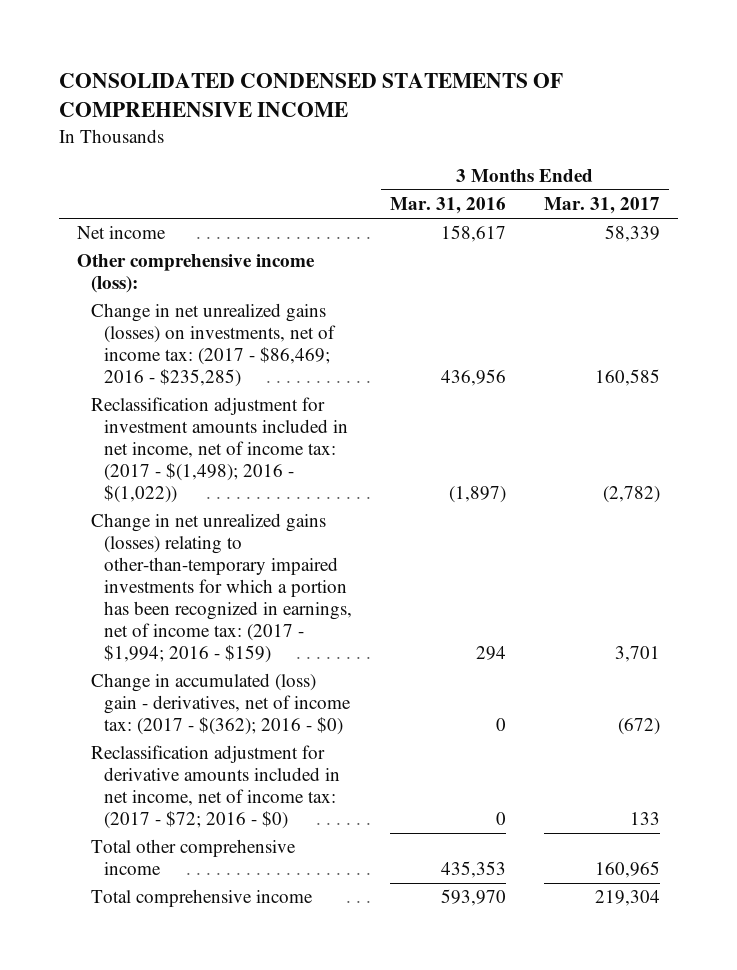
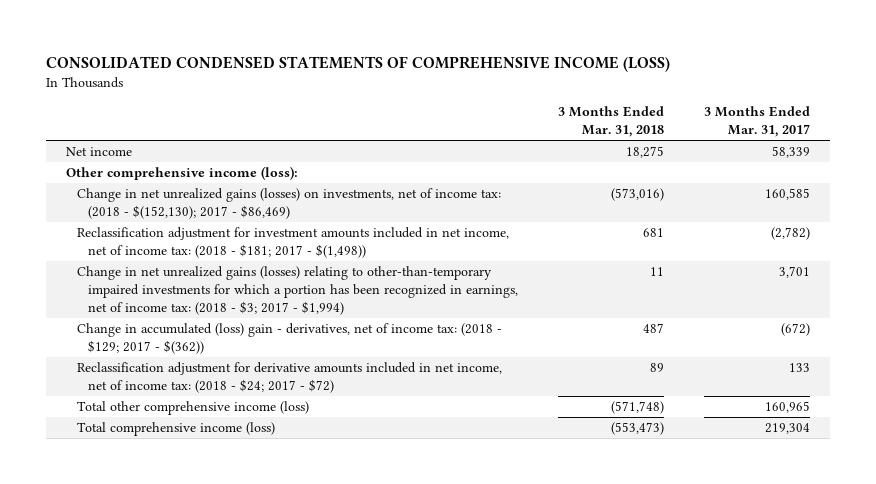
[58,72,563,118] CONSOLIDATED CONDENSED STATEMENTS OF COMPREHENSIVE INCOME -> [46,55,671,72] CONSOLIDATED CONDENSED STATEMENTS OF COMPREHENSIVE INCOME (LOSS)
[389,197,506,215] Mar. 31, 2016 -> none
none -> [557,106,664,138] 3 Months Ended Mar. 31, 2018
[90,303,337,388] Change in net unrealized gains (losses) on investments, net of income tax: (2017 - $86,469; 2016 - $235,285) -> [76,188,501,220] Change in net unrealized gains (losses) on investments, net of income tax: (2018 - $(152,130); 2017 - $86,469)
[90,397,349,504] Reclassification adjustment for investment amounts included in net income, net of income tax: (2017 - $(1,498); 2016 - $(1,022)) -> [76,227,509,259] Reclassification adjustment for investment amounts included in net income, net of income tax: (2018 - $181; 2017 - $(1,498))
[90,513,353,664] Change in net unrealized gains (losses) relating to other-than-temporary impaired investments for which a portion has been recognized in earnings, net of income tax: (2017 - $1,994; 2016 - $159) -> [76,266,519,316] Change in net unrealized gains (losses) relating to other-than-temporary impaired investments for which a portion has been recognized in earnings, net of income tax: (2018 - $3; 2017 - $1,994)
[90,673,352,736] Change in accumulated (loss) gain - derivatives, net of income tax: (2017 - $(362); 2016 - $0) -> [76,323,502,355] Change in accumulated (loss) gain - derivatives, net of income tax: (2018 - $129; 2017 - $(362))
[90,745,341,830] Reclassification adjustment for derivative amounts included in net income, net of income tax: (2017 - $72; 2016 - $0) -> [76,362,502,394] Reclassification adjustment for derivative amounts included in net income, net of income tax: (2018 - $24; 2017 - $72)
[90,839,296,876] Total other comprehensive income -> [76,401,309,416] Total other comprehensive income (loss)
[90,889,313,908] Total comprehensive income -> [76,422,275,437] Total comprehensive income (loss)

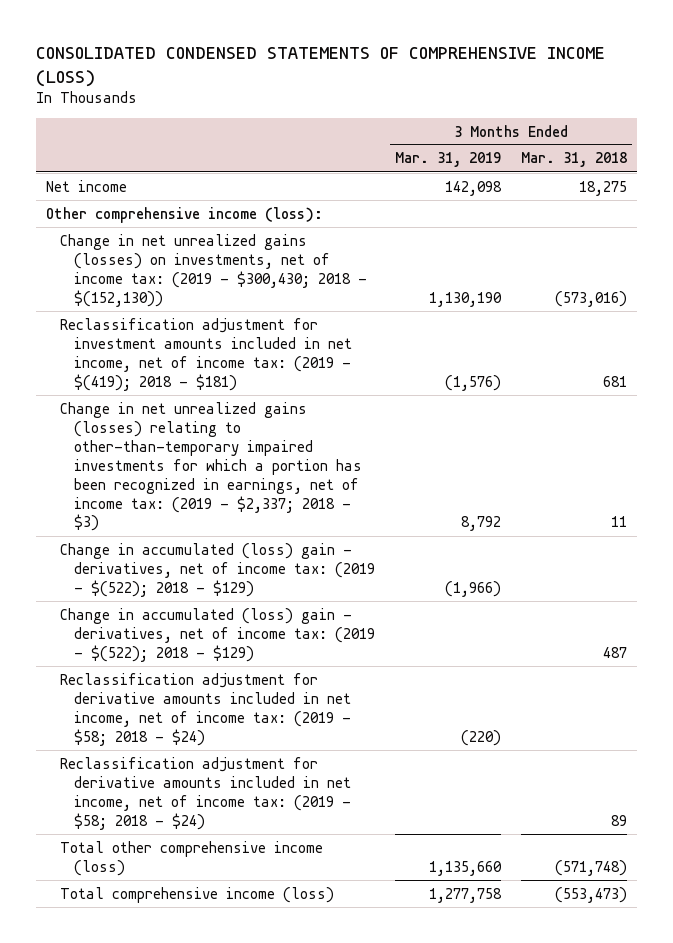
[703,106,810,138] 3 Months Ended Mar. 31, 2017 -> none
none -> [395,152,502,168] Mar. 31, 2019
[76,188,501,220] Change in net unrealized gains (losses) on investments, net of income tax: (2018 - $(152,130); 2017 - $86,469) -> [59,233,368,307] Change in net unrealized gains (losses) on investments, net of income tax: (2019 - $300,430; 2018 - $(152,130))
[76,227,509,259] Reclassification adjustment for investment amounts included in net income, net of income tax: (2018 - $181; 2017 - $(1,498)) -> [59,317,353,391] Reclassification adjustment for investment amounts included in net income, net of income tax: (2019 - $(419); 2018 - $181)
[76,266,519,316] Change in net unrealized gains (losses) relating to other-than-temporary impaired investments for which a portion has been recognized in earnings, net of income tax: (2018 - $3; 2017 - $1,994) -> [59,401,363,532] Change in net unrealized gains (losses) relating to other-than-temporary impaired investments for which a portion has been recognized in earnings, net of income tax: (2019 - $2,337; 2018 - $3)
none -> [59,542,376,597] Change in accumulated (loss) gain - derivatives, net of income tax: (2019 - $(522); 2018 - $129)
[76,323,502,355] Change in accumulated (loss) gain - derivatives, net of income tax: (2018 - $129; 2017 - $(362)) -> [59,607,376,662] Change in accumulated (loss) gain - derivatives, net of income tax: (2019 - $(522); 2018 - $129)
none -> [59,672,352,746] Reclassification adjustment for derivative amounts included in net income, net of income tax: (2019 - $58; 2018 - $24)
[76,362,502,394] Reclassification adjustment for derivative amounts included in net income, net of income tax: (2018 - $24; 2017 - $72) -> [59,756,352,830] Reclassification adjustment for derivative amounts included in net income, net of income tax: (2019 - $58; 2018 - $24)

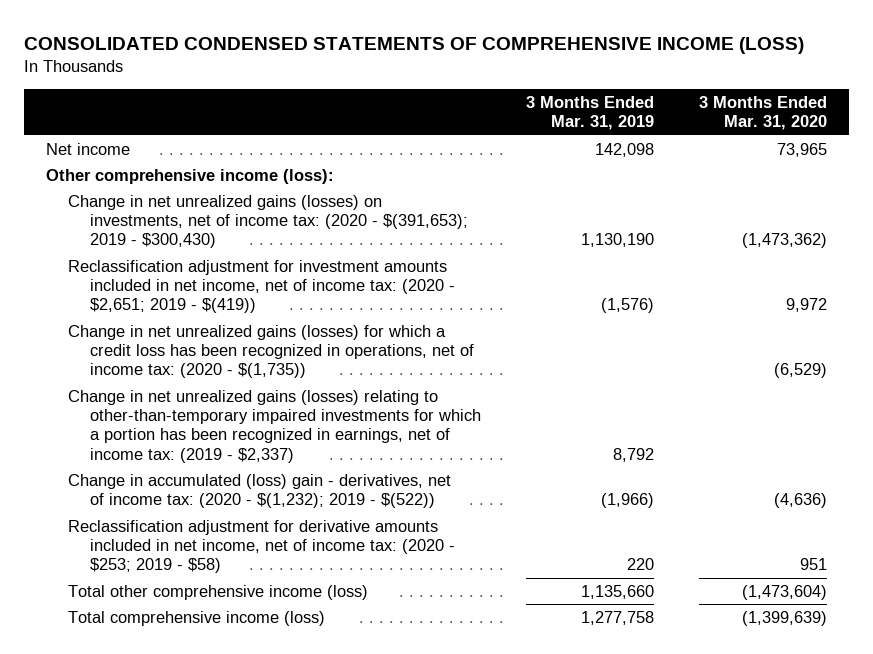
[521,152,628,168] Mar. 31, 2018 -> none
none -> [698,95,827,131] 3 Months Ended Mar. 31, 2020
[59,607,376,662] Change in accumulated (loss) gain - derivatives, net of income tax: (2019 - $(522); 2018 - $129) -> none
[59,756,352,830] Reclassification adjustment for derivative amounts included in net income, net of income tax: (2019 - $58; 2018 - $24) -> none
[59,233,368,307] Change in net unrealized gains (losses) on investments, net of income tax: (2019 - $300,430; 2018 - $(152,130)) -> [68,194,469,249] Change in net unrealized gains (losses) on investments, net of income tax: (2020 - $(391,653); 2019 - $300,430)
[59,317,353,391] Reclassification adjustment for investment amounts included in net income, net of income tax: (2019 - $(419); 2018 - $181) -> [68,259,456,314] Reclassification adjustment for investment amounts included in net income, net of income tax: (2020 - $2,651; 2019 - $(419))
none -> [68,324,475,379] Change in net unrealized gains (losses) for which a credit loss has been recognized in operations, net of income tax: (2020 - $(1,735))
[59,401,363,532] Change in net unrealized gains (losses) relating to other-than-temporary impaired investments for which a portion has been recognized in earnings, net of income tax: (2019 - $2,337; 2018 - $3) -> [68,389,482,463] Change in net unrealized gains (losses) relating to other-than-temporary impaired investments for which a portion has been recognized in earnings, net of income tax: (2019 - $2,337)
[59,542,376,597] Change in accumulated (loss) gain - derivatives, net of income tax: (2019 - $(522); 2018 - $129) -> [68,473,452,509] Change in accumulated (loss) gain - derivatives, net of income tax: (2020 - $(1,232); 2019 - $(522))
[59,672,352,746] Reclassification adjustment for derivative amounts included in net income, net of income tax: (2019 - $58; 2018 - $24) -> [68,519,456,574] Reclassification adjustment for derivative amounts included in net income, net of income tax: (2020 - $253; 2019 - $58)
[461,729,502,746] (220) -> [627,558,655,571] 220

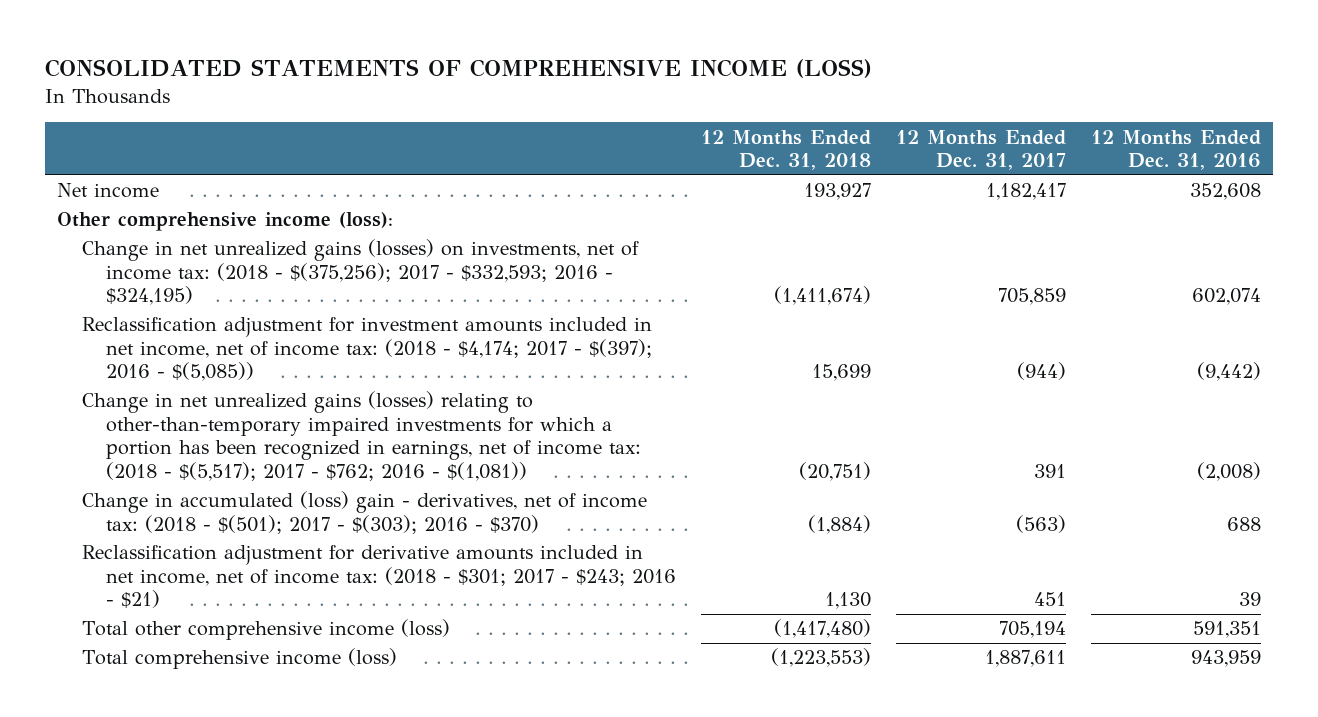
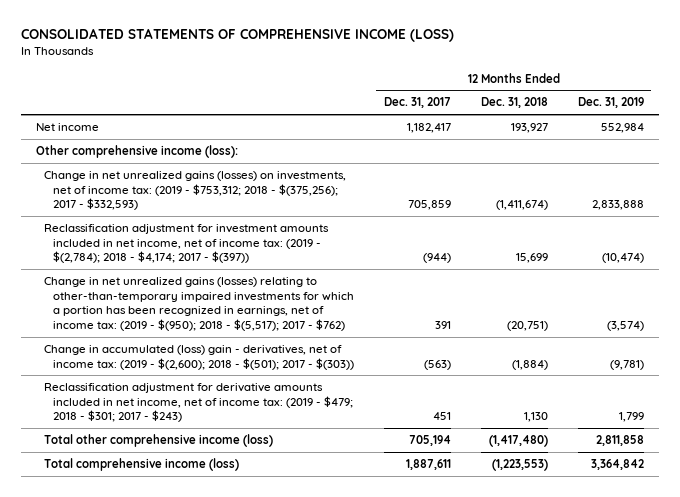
[1090,129,1261,171] 12 Months Ended Dec. 31, 2016 -> none
none -> [577,97,644,109] Dec. 31, 2019
[81,239,639,306] Change in net unrealized gains (losses) on investments, net of income tax: (2018 - $(375,256); 2017 - $332,593; 2016 - $324,195) -> [44,170,347,211] Change in net unrealized gains (losses) on investments, net of income tax: (2019 - $753,312; 2018 - $(375,256); 2017 - $332,593)
[81,317,653,382] Reclassification adjustment for investment amounts included in net income, net of income tax: (2018 - $4,174; 2017 - $(397); 2016 - $(5,085)) -> [44,223,330,264] Reclassification adjustment for investment amounts included in net income, net of income tax: (2019 - $(2,784); 2018 - $4,174; 2017 - $(397))
[81,391,642,481] Change in net unrealized gains (losses) relating to other-than-temporary impaired investments for which a portion has been recognized in earnings, net of income tax: (2018 - $(5,517); 2017 - $762; 2016 - $(1,081)) -> [44,276,354,331] Change in net unrealized gains (losses) relating to other-than-temporary impaired investments for which a portion has been recognized in earnings, net of income tax: (2019 - $(950); 2018 - $(5,517); 2017 - $762)
[81,491,647,534] Change in accumulated (loss) gain - derivatives, net of income tax: (2018 - $(501); 2017 - $(303); 2016 - $370) -> [44,344,354,370] Change in accumulated (loss) gain - derivatives, net of income tax: (2019 - $(2,600); 2018 - $(501); 2017 - $(303))
[81,545,677,609] Reclassification adjustment for derivative amounts included in net income, net of income tax: (2018 - $301; 2017 - $243; 2016 - $21) -> [44,382,353,423] Reclassification adjustment for derivative amounts included in net income, net of income tax: (2019 - $479; 2018 - $301; 2017 - $243)

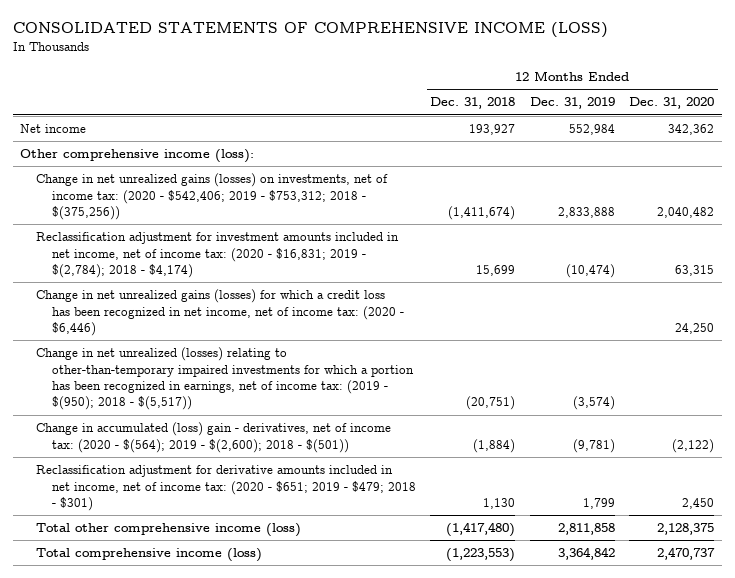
[383,97,451,109] Dec. 31, 2017 -> none
none -> [629,97,715,110] Dec. 31, 2020
[44,170,347,211] Change in net unrealized gains (losses) on investments, net of income tax: (2019 - $753,312; 2018 - $(375,256); 2017 - $332,593) -> [36,173,389,220] Change in net unrealized gains (losses) on investments, net of income tax: (2020 - $542,406; 2019 - $753,312; 2018 - $(375,256))
[44,223,330,264] Reclassification adjustment for investment amounts included in net income, net of income tax: (2019 - $(2,784); 2018 - $4,174; 2017 - $(397)) -> [36,232,400,278] Reclassification adjustment for investment amounts included in net income, net of income tax: (2020 - $16,831; 2019 - $(2,784); 2018 - $4,174)
none -> [36,289,404,336] Change in net unrealized gains (losses) for which a credit loss has been recognized in net income, net of income tax: (2020 - $6,446)
[44,276,354,331] Change in net unrealized gains (losses) relating to other-than-temporary impaired investments for which a portion has been recognized in earnings, net of income tax: (2019 - $(950); 2018 - $(5,517); 2017 - $762) -> [36,347,414,411] Change in net unrealized (losses) relating to other-than-temporary impaired investments for which a portion has been recognized in earnings, net of income tax: (2019 - $(950); 2018 - $(5,517))
[44,344,354,370] Change in accumulated (loss) gain - derivatives, net of income tax: (2019 - $(2,600); 2018 - $(501); 2017 - $(303)) -> [36,422,392,453] Change in accumulated (loss) gain - derivatives, net of income tax: (2020 - $(564); 2019 - $(2,600); 2018 - $(501))
[44,382,353,423] Reclassification adjustment for derivative amounts included in net income, net of income tax: (2019 - $479; 2018 - $301; 2017 - $243) -> [36,465,416,511] Reclassification adjustment for derivative amounts included in net income, net of income tax: (2020 - $651; 2019 - $479; 2018 - $301)

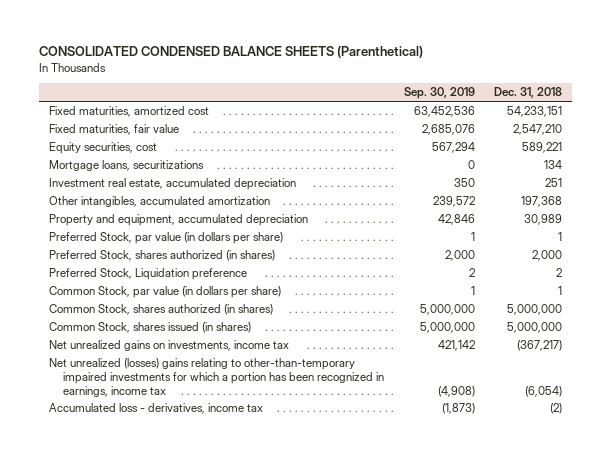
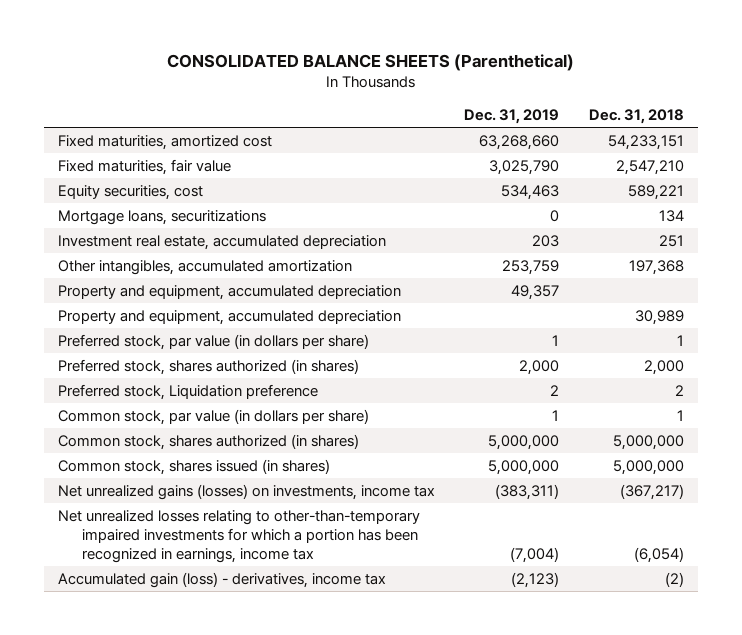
[38,46,423,59] CONSOLIDATED CONDENSED BALANCE SHEETS (Parenthetical) -> [166,53,574,71] CONSOLIDATED BALANCE SHEETS (Parenthetical)
[403,87,475,100] Sep. 30, 2019 -> none
none -> [464,109,560,125] Dec. 31, 2019
none -> [58,284,402,300] Property and equipment, accumulated depreciation
[48,232,283,245] Preferred Stock, par value (in dollars per share) -> [58,333,370,350] Preferred stock, par value (in dollars per share)
[48,250,275,262] Preferred Stock, shares authorized (in shares) -> [58,358,360,375] Preferred stock, shares authorized (in shares)
[48,268,247,281] Preferred Stock, Liquidation preference -> [58,383,319,400] Preferred stock, Liquidation preference
[48,286,281,299] Common Stock, par value (in dollars per share) -> [58,408,370,425] Common stock, par value (in dollars per share)
[48,304,273,316] Common Stock, shares authorized (in shares) -> [58,433,360,450] Common stock, shares authorized (in shares)
[48,322,251,334] Common Stock, shares issued (in shares) -> [58,458,331,475] Common stock, shares issued (in shares)
[48,340,289,352] Net unrealized gains on investments, income tax -> [58,483,436,500] Net unrealized gains (losses) on investments, income tax
[48,358,385,397] Net unrealized (losses) gains relating to other-than-temporary impaired investments for which a portion has been recognized in earnings, income tax -> [58,509,421,564] Net unrealized losses relating to other-than-temporary impaired investments for which a portion has been recognized in earnings, income tax
[48,403,263,415] Accumulated loss - derivatives, income tax -> [58,571,387,588] Accumulated gain (loss) - derivatives, income tax

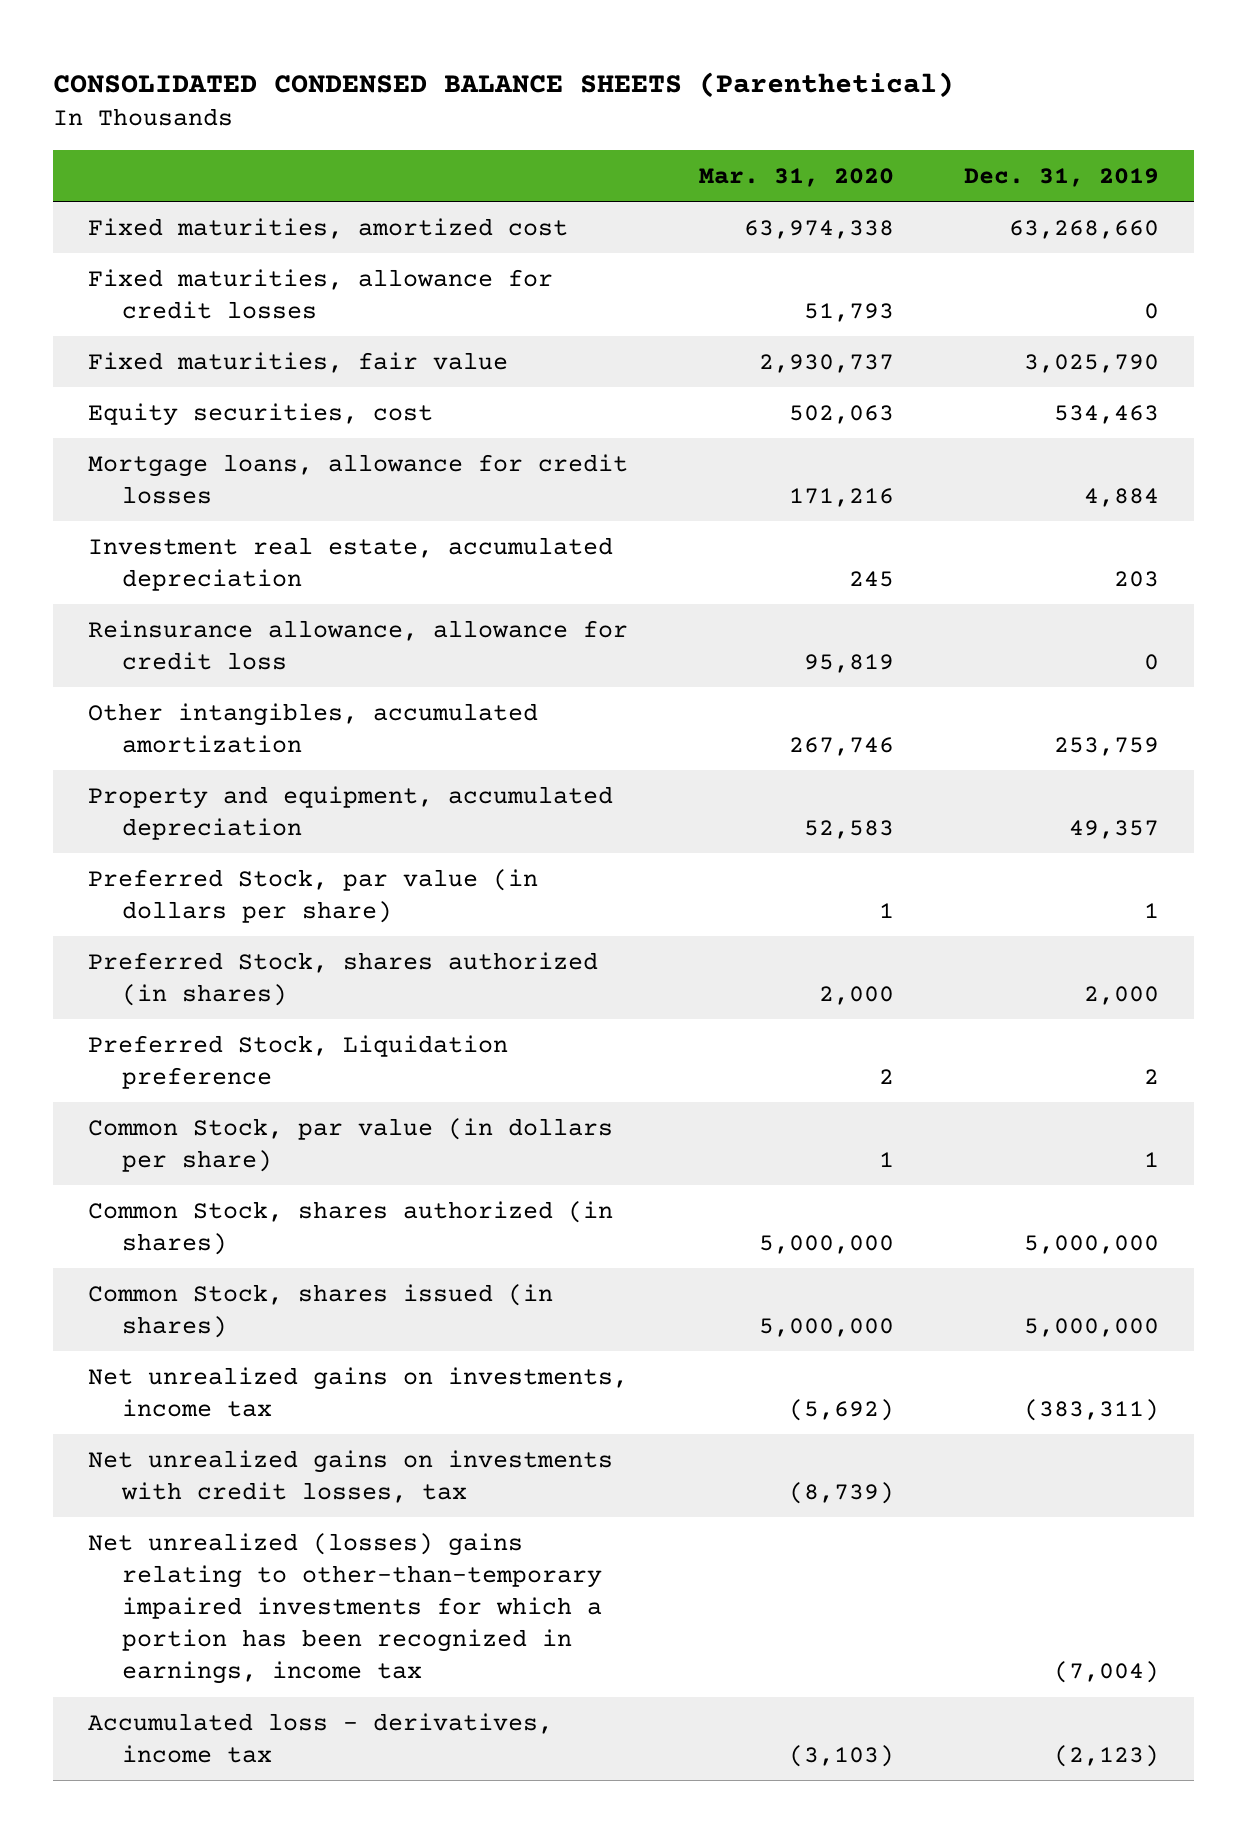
[166,53,574,71] CONSOLIDATED BALANCE SHEETS (Parenthetical) -> [53,71,955,98] CONSOLIDATED CONDENSED BALANCE SHEETS (Parenthetical)
[588,109,684,125] Dec. 31, 2018 -> none
none -> [698,168,894,188] Mar. 31, 2020
none -> [88,268,554,319] Fixed maturities, allowance for credit losses
[58,209,267,225] Mortgage loans, securitizations -> none
none -> [88,453,629,504] Mortgage loans, allowance for credit losses
none -> [88,619,629,670] Reinsurance allowance, allowance for credit loss
[58,309,402,325] Property and equipment, accumulated depreciation -> none
[58,333,370,350] Preferred stock, par value (in dollars per share) -> [88,868,539,923] Preferred Stock, par value (in dollars per share)
[58,358,360,375] Preferred stock, shares authorized (in shares) -> [88,951,599,1006] Preferred Stock, shares authorized (in shares)
[58,383,319,400] Preferred stock, Liquidation preference -> [88,1034,509,1089] Preferred Stock, Liquidation preference
[58,408,370,425] Common stock, par value (in dollars per share) -> [88,1117,614,1172] Common Stock, par value (in dollars per share)
[58,433,360,450] Common stock, shares authorized (in shares) -> [88,1200,614,1255] Common Stock, shares authorized (in shares)
[58,458,331,475] Common stock, shares issued (in shares) -> [88,1283,554,1338] Common Stock, shares issued (in shares)
[58,483,436,500] Net unrealized gains (losses) on investments, income tax -> [88,1366,629,1417] Net unrealized gains on investments, income tax
none -> [88,1449,614,1503] Net unrealized gains on investments with credit losses, tax
[58,509,421,564] Net unrealized losses relating to other-than-temporary impaired investments for which a portion has been recognized in earnings, income tax -> [88,1532,603,1685] Net unrealized (losses) gains relating to other-than-temporary impaired investments for which a portion has been recognized in earnings, income tax
[58,571,387,588] Accumulated gain (loss) - derivatives, income tax -> [88,1712,554,1763] Accumulated loss - derivatives, income tax

